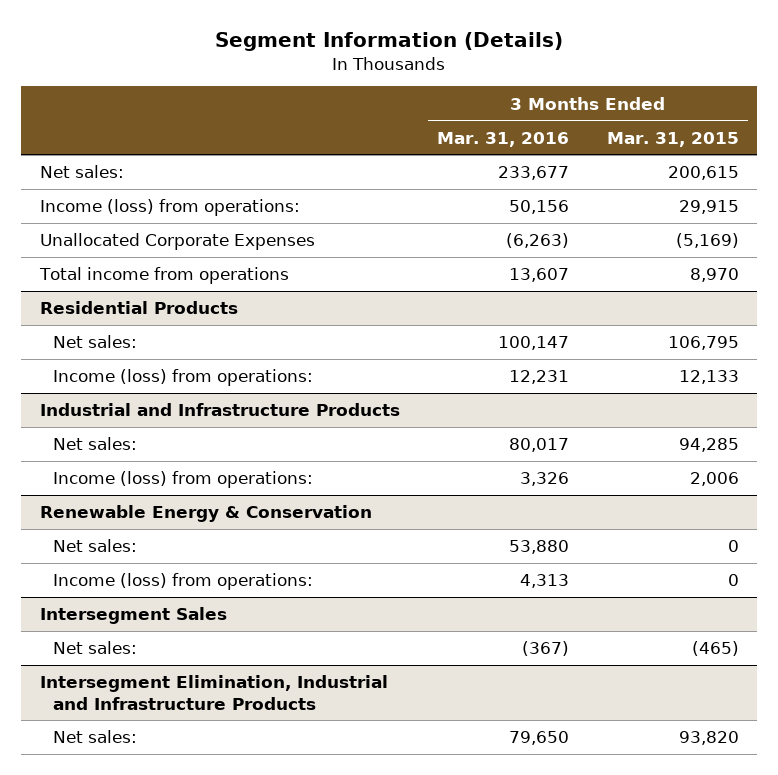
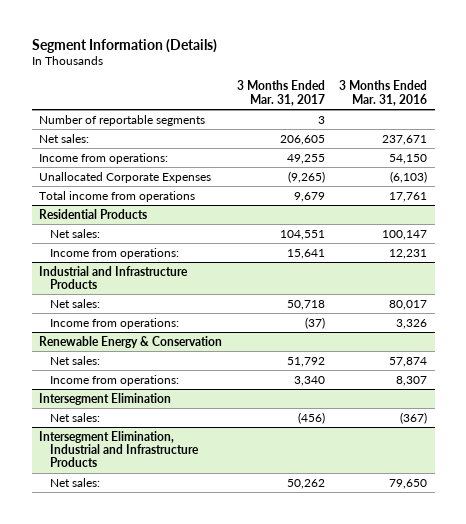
[606,131,739,147] Mar. 31, 2015 -> none
none -> [236,80,325,106] 3 Months Ended Mar. 31, 2017
none -> [38,114,205,126] Number of reportable segments
[498,166,570,181] 233,677 -> [382,134,428,145] 237,671
[39,199,300,217] Income (loss) from operations: -> [38,152,168,164] Income from operations:
[509,200,570,215] 50,156 -> [389,153,428,164] 54,150
[506,233,570,249] (6,263) -> [390,170,428,183] (6,103)
[509,268,570,283] 13,607 -> [389,191,428,202] 17,761
[52,369,313,387] Income (loss) from operations: -> [49,247,179,259] Income from operations:
[52,471,313,489] Income (loss) from operations: -> [49,317,179,329] Income from operations:
[39,607,227,625] Intersegment Sales -> none
[509,540,570,555] 53,880 -> [389,356,428,367] 57,874
[52,573,313,591] Income (loss) from operations: -> [49,374,179,386] Income from operations:
[520,574,570,589] 4,313 -> [396,375,428,386] 8,307
none -> [38,392,171,405] Intersegment Elimination

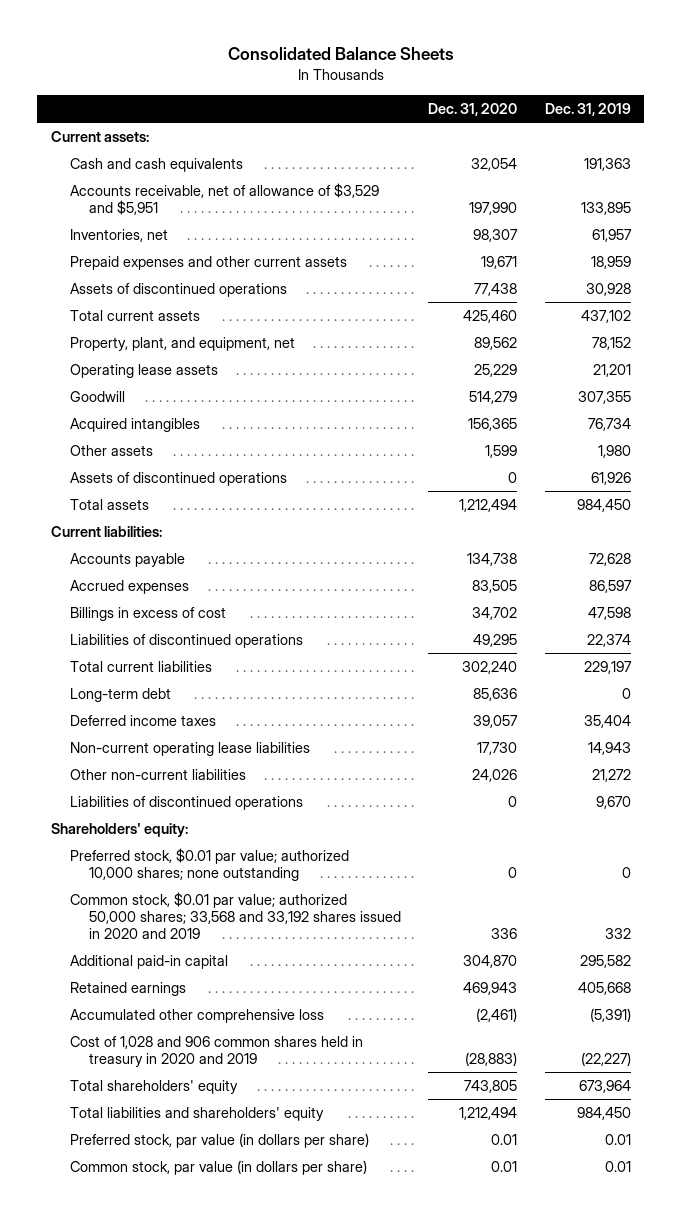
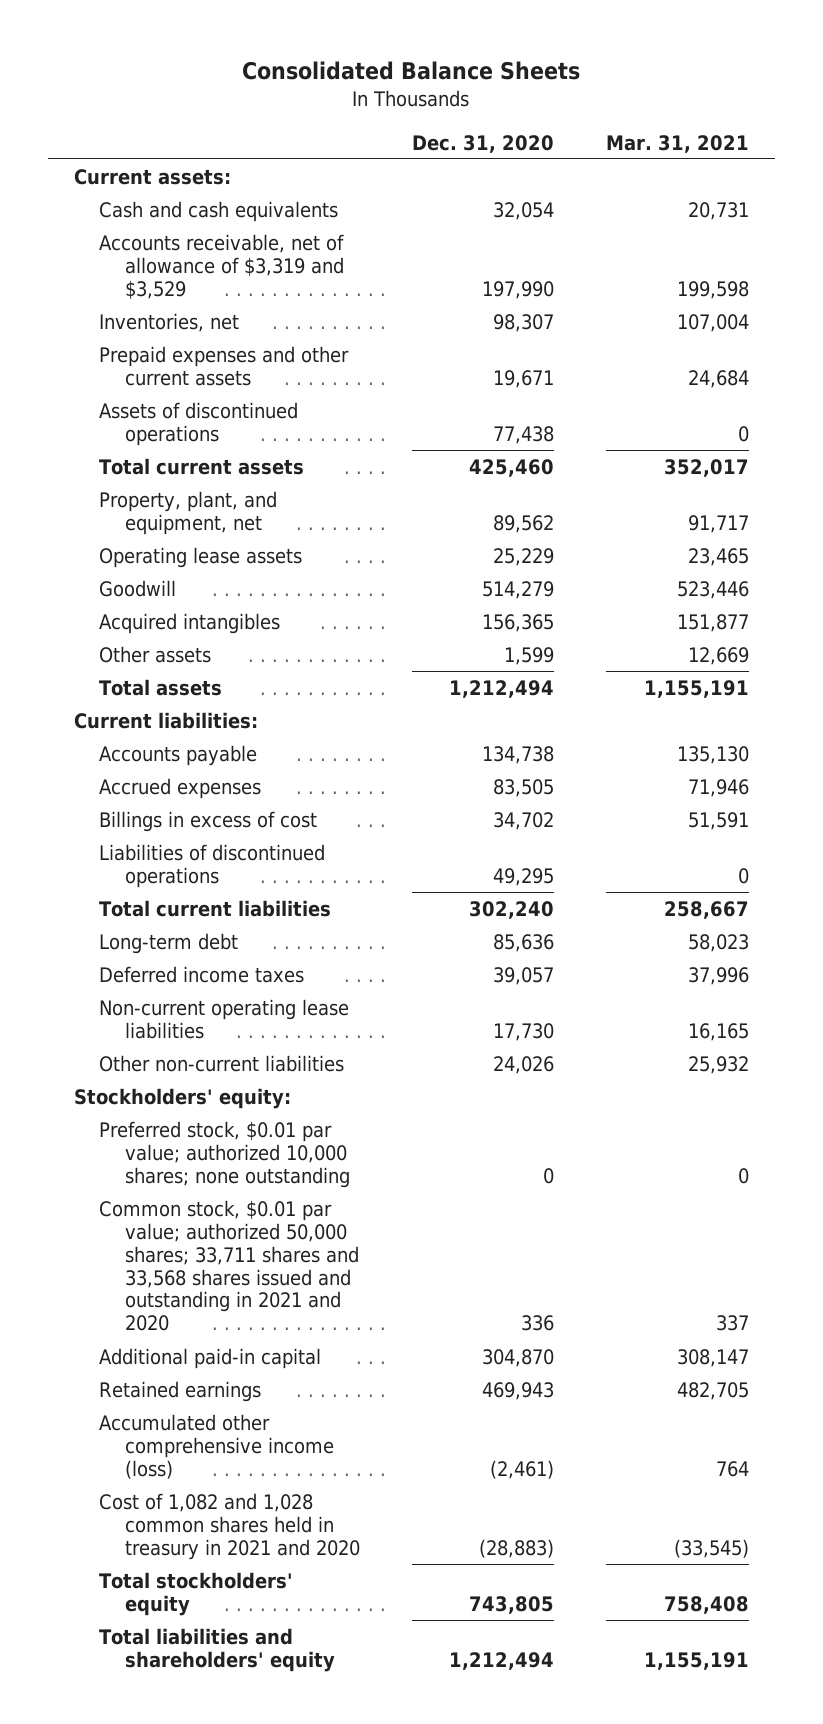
[544,102,631,116] Dec. 31, 2019 -> none
none -> [605,134,749,153] Mar. 31, 2021
[69,182,379,216] Accounts receivable, net of allowance of $3,529 and $5,951 -> [99,233,345,299] Accounts receivable, net of allowance of $3,319 and $3,529
[69,471,287,486] Assets of discontinued operations -> none
[69,795,303,810] Liabilities of discontinued operations -> none
[51,822,189,837] Shareholders' equity: -> [74,1087,292,1109] Stockholders' equity:
[69,891,401,940] Common stock, $0.01 par value; authorized 50,000 shares; 33,568 and 33,192 shares issued in 2020 and 2019 -> [99,1199,359,1332] Common stock, $0.01 par value; authorized 50,000 shares; 33,711 shares and 33,568 shares issued and outstanding in 2021 and 2020
[69,1008,324,1023] Accumulated other comprehensive loss -> [99,1413,334,1479] Accumulated other comprehensive income (loss)
[69,1035,363,1068] Cost of 1,028 and 906 common shares held in treasury in 2020 and 2019 -> [99,1492,360,1560] Cost of 1,082 and 1,028 common shares held in treasury in 2021 and 2020
[69,1079,238,1094] Total shareholders' equity -> [99,1571,294,1616] Total stockholders' equity
[69,1132,369,1148] Preferred stock, par value (in dollars per share) -> none
[69,1159,367,1175] Common stock, par value (in dollars per share) -> none

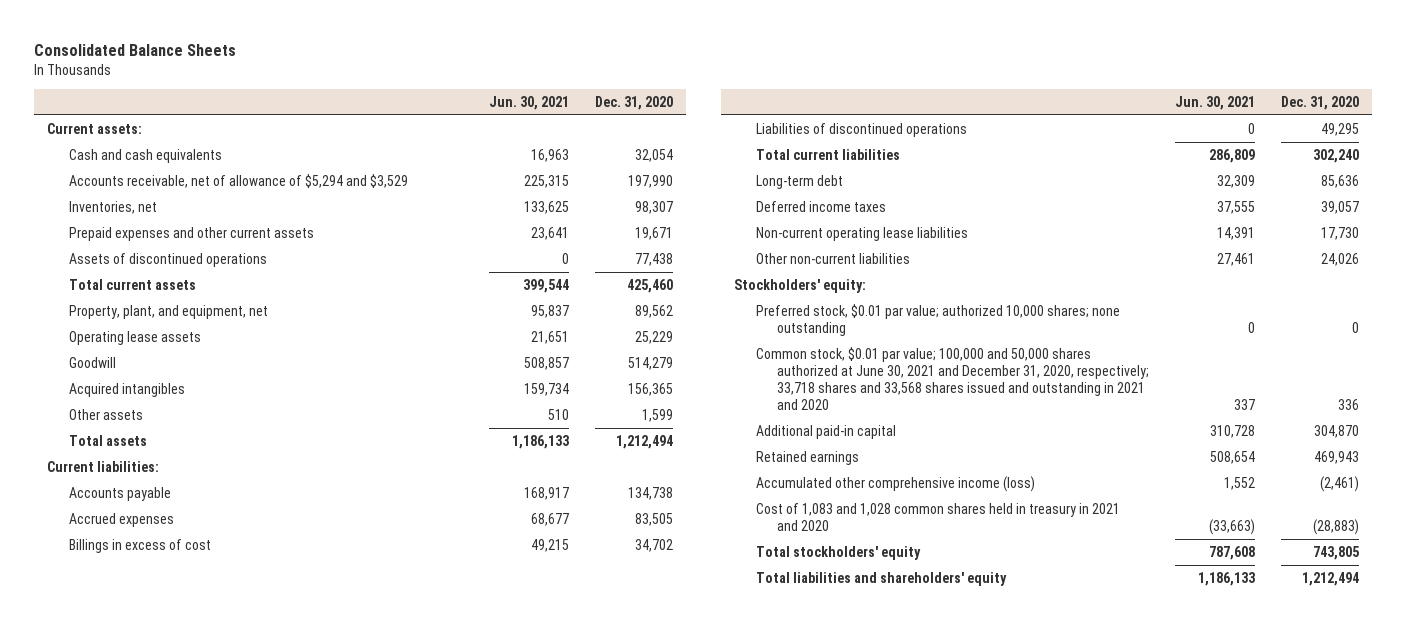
[605,134,749,153] Mar. 31, 2021 -> none
none -> [488,95,569,110] Jun. 30, 2021
[99,233,345,299] Accounts receivable, net of allowance of $3,319 and $3,529 -> [69,174,409,189] Accounts receivable, net of allowance of $5,294 and $3,529
[99,1199,359,1332] Common stock, $0.01 par value; authorized 50,000 shares; 33,711 shares and 33,568 shares issued and outstanding in 2021 and 2020 -> [755,347,1150,410] Common stock, $0.01 par value; 100,000 and 50,000 shares authorized at June 30, 2021 and December 31, 2020, respectively; 33,718 shares and 33,568 shares issued and outstanding in 2021 and 2020
[99,1492,360,1560] Cost of 1,082 and 1,028 common shares held in treasury in 2021 and 2020 -> [755,503,1120,531] Cost of 1,083 and 1,028 common shares held in treasury in 2021 and 2020

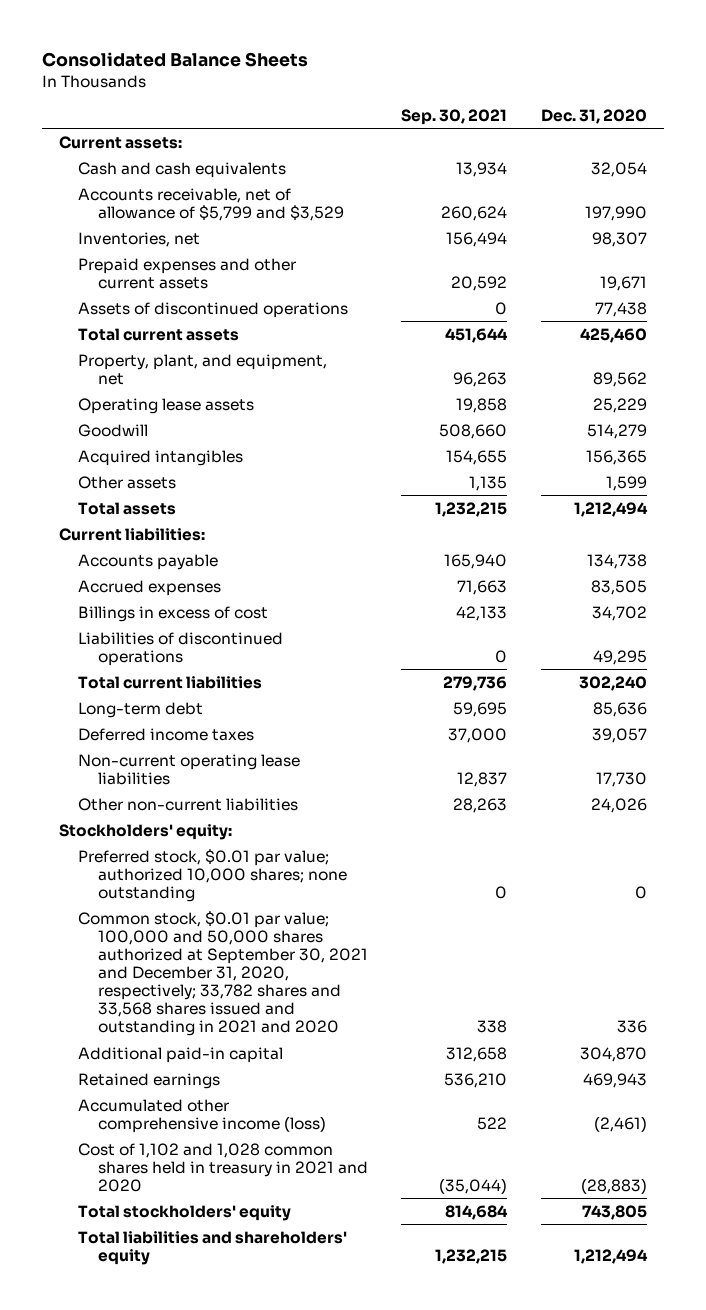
[488,95,569,110] Jun. 30, 2021 -> none
none -> [401,108,508,125] Sep. 30, 2021
[69,174,409,189] Accounts receivable, net of allowance of $5,294 and $3,529 -> [78,187,344,221] Accounts receivable, net of allowance of $5,799 and $3,529
[755,347,1150,410] Common stock, $0.01 par value; 100,000 and 50,000 shares authorized at June 30, 2021 and December 31, 2020, respectively; 33,718 shares and 33,568 shares issued and outstanding in 2021 and 2020 -> [78,910,368,1037] Common stock, $0.01 par value; 100,000 and 50,000 shares authorized at September 30, 2021 and December 31, 2020, respectively; 33,782 shares and 33,568 shares issued and outstanding in 2021 and 2020
[755,503,1120,531] Cost of 1,083 and 1,028 common shares held in treasury in 2021 and 2020 -> [78,1142,368,1192] Cost of 1,102 and 1,028 common shares held in treasury in 2021 and 2020

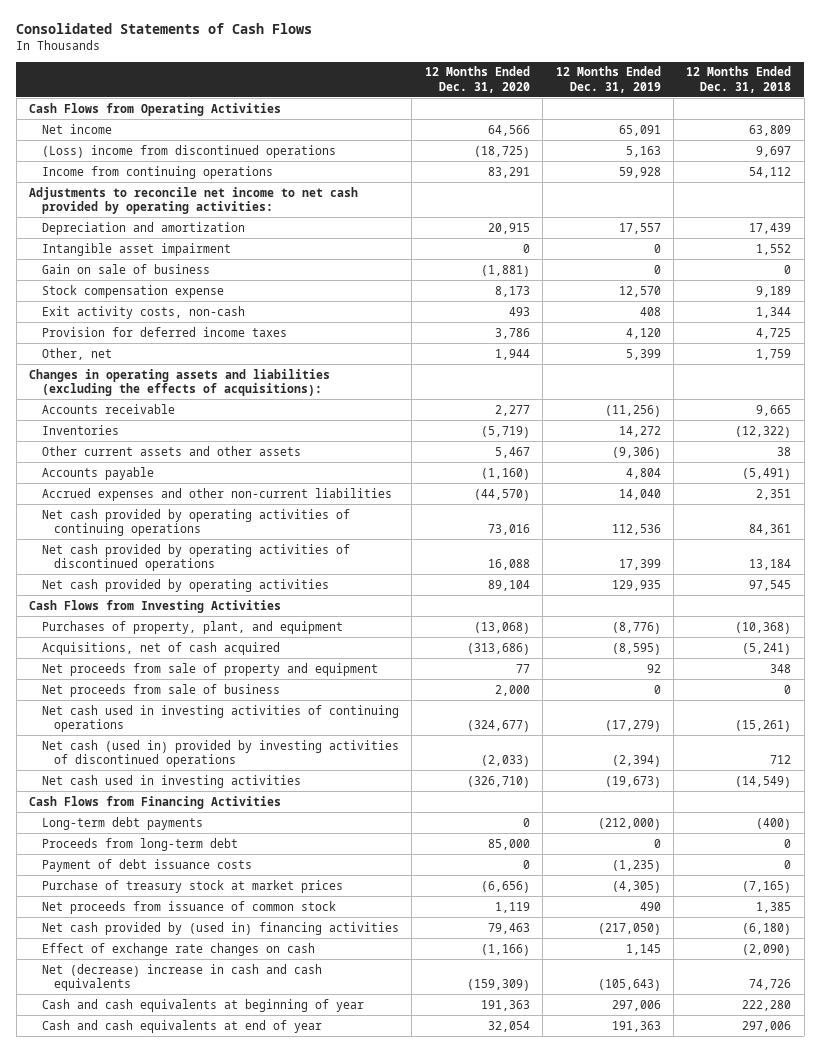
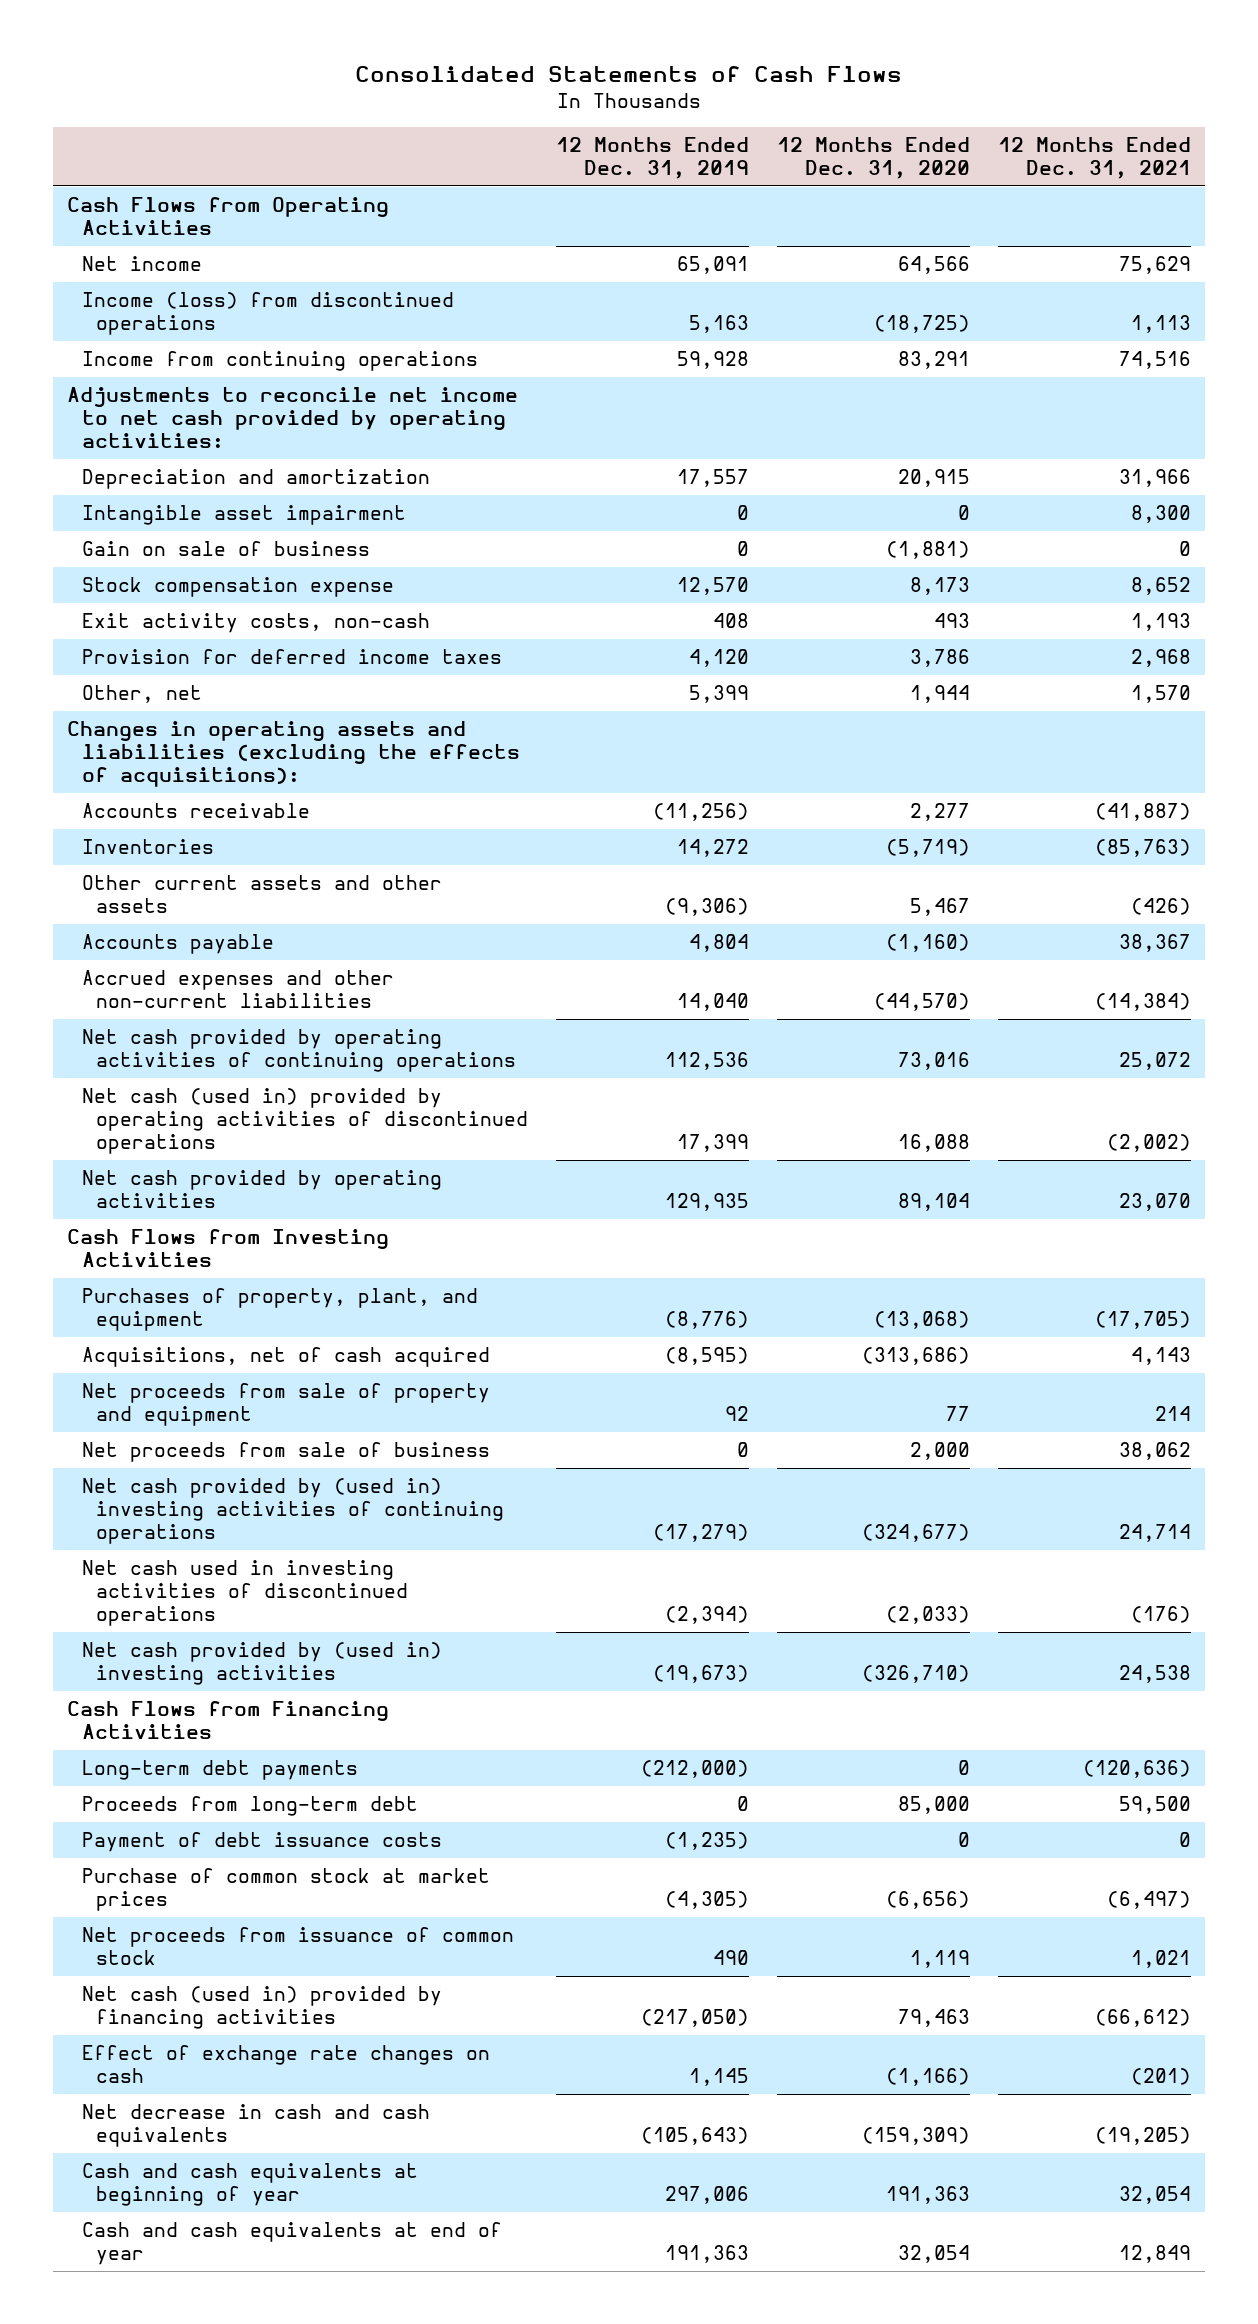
[686,66,792,93] 12 Months Ended Dec. 31, 2018 -> none
none -> [998,136,1192,179] 12 Months Ended Dec. 31, 2021
[41,144,336,158] (Loss) income from discontinued operations -> [81,292,454,336] Income (loss) from discontinued operations
[41,543,350,571] Net cash provided by operating activities of discontinued operations -> [81,1088,529,1154] Net cash (used in) provided by operating activities of discontinued operations
[41,704,399,732] Net cash used in investing activities of continuing operations -> [81,1478,505,1544] Net cash provided by (used in) investing activities of continuing operations
[41,739,399,767] Net cash (used in) provided by investing activities of discontinued operations -> [81,1560,409,1626] Net cash used in investing activities of discontinued operations
[41,774,301,788] Net cash used in investing activities -> [81,1642,442,1686] Net cash provided by (used in) investing activities
[41,879,343,893] Purchase of treasury stock at market prices -> [81,1868,490,1912] Purchase of common stock at market prices
[41,921,399,935] Net cash provided by (used in) financing activities -> [81,1986,442,2030] Net cash (used in) provided by financing activities
[41,963,322,991] Net (decrease) increase in cash and cash equivalents -> [81,2104,430,2148] Net decrease in cash and cash equivalents

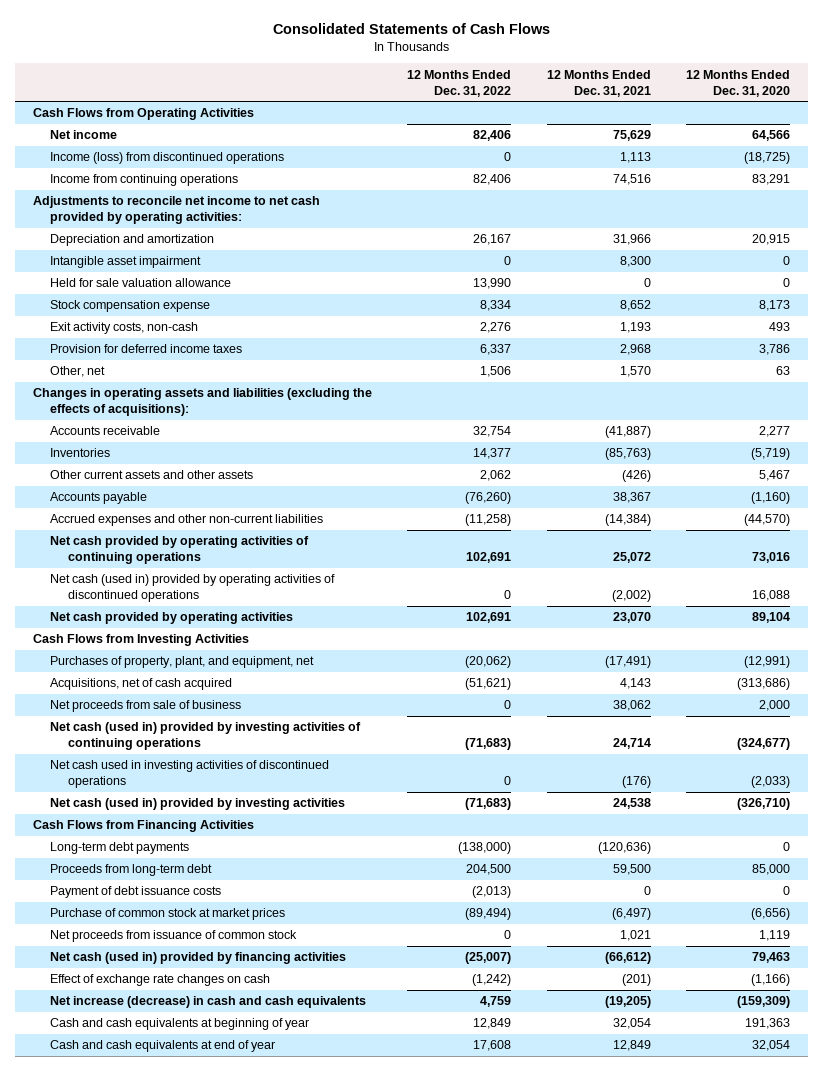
[556,136,750,179] 12 Months Ended Dec. 31, 2019 -> none
none -> [407,69,512,97] 12 Months Ended Dec. 31, 2022
[81,541,370,557] Gain on sale of business -> none
none -> [50,278,232,288] Held for sale valuation allowance
[910,685,971,704] 1,944 -> [776,366,791,376] 63
[81,1288,478,1332] Purchases of property, plant, and equipment -> [50,656,315,669] Purchases of property, plant, and equipment, net
[874,1311,971,1330] (13,068) -> [744,656,791,669] (12,991)
[1095,1311,1192,1330] (17,705) -> [604,656,651,669] (17,491)
[81,1383,490,1427] Net proceeds from sale of property and equipment -> none
[81,1478,505,1544] Net cash provided by (used in) investing activities of continuing operations -> [50,722,362,751] Net cash (used in) provided by investing activities of continuing operations
[81,1642,442,1686] Net cash provided by (used in) investing activities -> [50,798,346,811] Net cash (used in) provided by investing activities
[81,2104,430,2148] Net decrease in cash and cash equivalents -> [50,996,367,1009] Net increase (decrease) in cash and cash equivalents

